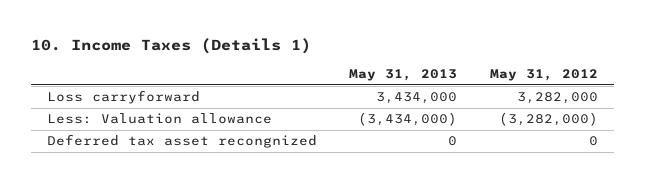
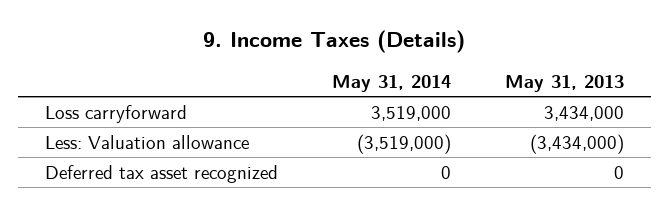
[30,38,311,55] 10. Income Taxes (Details 1) -> [203,30,466,54] 9. Income Taxes (Details)
[489,69,598,82] May 31, 2012 -> none
none -> [331,74,451,92] May 31, 2014
[47,134,318,149] Deferred tax asset recongnized -> [44,164,278,183] Deferred tax asset recognized

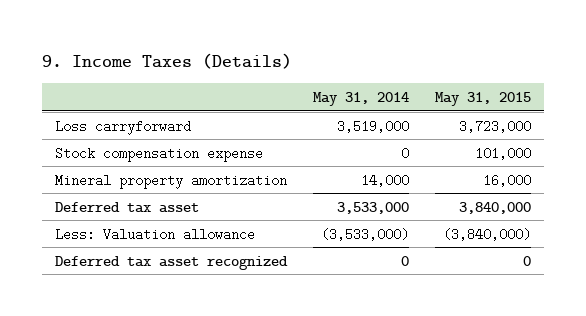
[504,74,624,92] May 31, 2013 -> none
none -> [435,91,532,106] May 31, 2015
none -> [55,146,264,162] Stock compensation expense
none -> [55,173,288,189] Mineral property amortization
none -> [55,201,200,213] Deferred tax asset
[356,133,451,154] (3,519,000) -> [321,227,410,241] (3,533,000)

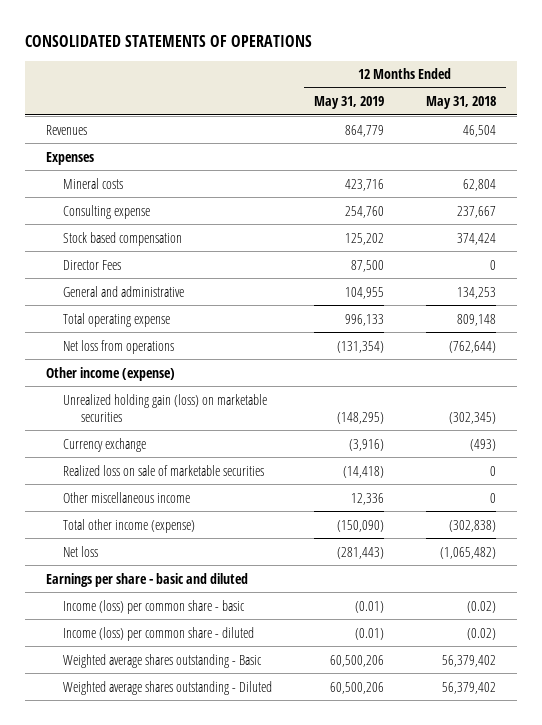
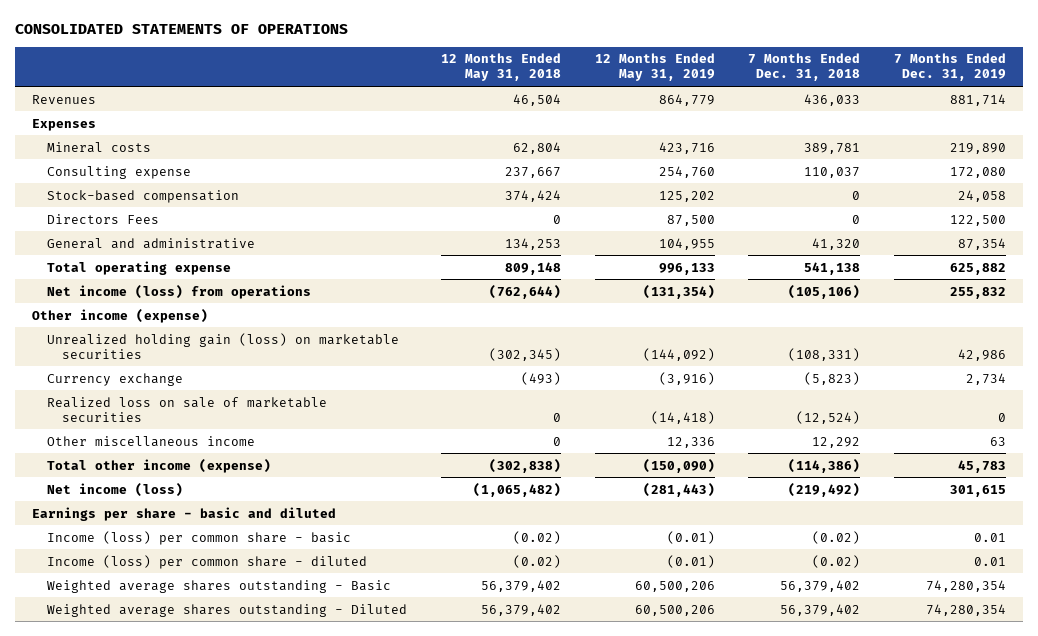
none -> [748,53,861,82] 7 Months Ended Dec. 31, 2018
none -> [894,53,1007,82] 7 Months Ended Dec. 31, 2019
[63,231,183,246] Stock based compensation -> [46,189,239,203] Stock-based compensation
[63,259,122,270] Director Fees -> [46,213,159,224] Directors Fees
[63,339,175,354] Net loss from operations -> [46,284,311,299] Net income (loss) from operations
[337,411,385,424] (148,295) -> [642,347,715,361] (144,092)
[63,545,99,557] Net loss -> [46,482,183,497] Net income (loss)

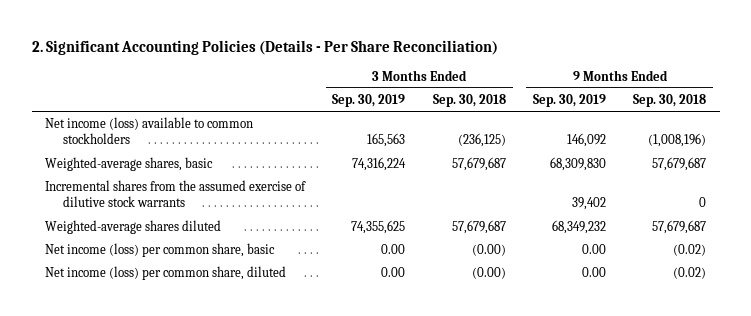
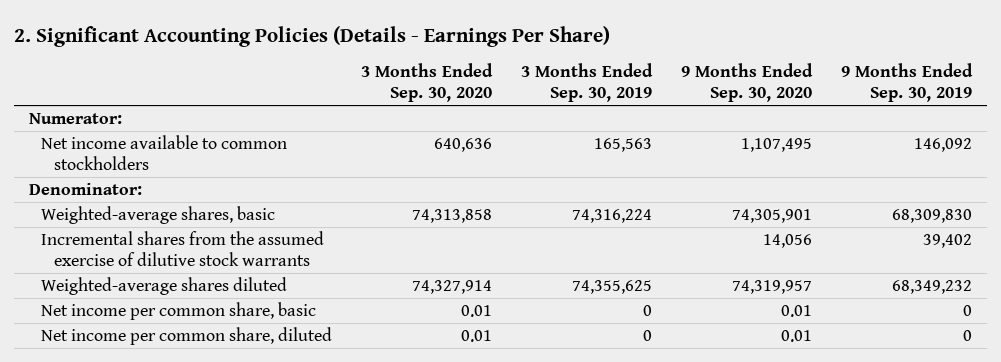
[31,39,498,55] 2. Significant Accounting Policies (Details - Per Share Reconciliation) -> [14,25,611,47] 2. Significant Accounting Policies (Details - Earnings Per Share)
[432,94,506,108] Sep. 30, 2018 -> none
[633,94,707,108] Sep. 30, 2018 -> none
none -> [361,63,494,103] 3 Months Ended Sep. 30, 2020
none -> [681,63,814,103] 9 Months Ended Sep. 30, 2020
none -> [28,112,122,124] Numerator:
[45,117,254,145] Net income (loss) available to common stockholders -> [41,134,288,170] Net income available to common stockholders
none -> [28,182,142,195] Denominator:
[45,243,276,258] Net income (loss) per common share, basic -> [41,301,317,320] Net income per common share, basic
[381,244,406,255] 0.00 -> [643,304,653,316] 0
[581,244,606,255] 0.00 -> [963,304,973,316] 0
[45,266,287,281] Net income (loss) per common share, diluted -> [41,326,333,345] Net income per common share, diluted
[381,267,406,278] 0.00 -> [643,329,653,341] 0
[581,267,606,278] 0.00 -> [963,329,973,341] 0

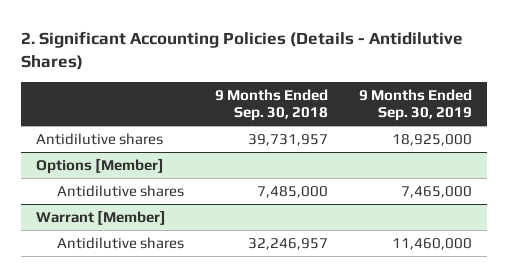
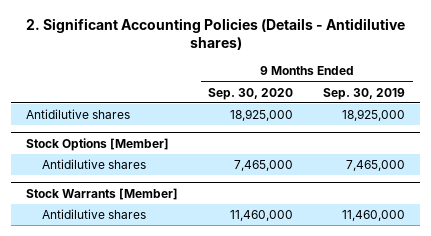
[20,30,463,70] 2. Significant Accounting Policies (Details - Antidilutive Shares) -> [25,17,405,51] 2. Significant Accounting Policies (Details - Antidilutive shares)
[214,88,328,122] 9 Months Ended Sep. 30, 2018 -> none
none -> [208,87,294,100] Sep. 30, 2020
[36,157,165,174] Options [Member] -> [25,137,169,151] Stock Options [Member]
[36,209,167,225] Warrant [Member] -> [25,187,178,200] Stock Warrants [Member]

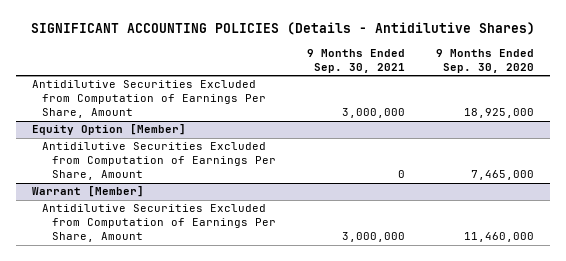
[25,17,405,51] 2. Significant Accounting Policies (Details - Antidilutive shares) -> [31,22,536,36] SIGNIFICANT ACCOUNTING POLICIES (Details - Antidilutive Shares)
[323,87,406,100] Sep. 30, 2019 -> none
none -> [307,48,406,73] 9 Months Ended Sep. 30, 2021
[25,109,130,120] Antidilutive shares -> [31,80,266,119] Antidilutive Securities Excluded from Computation of Earnings Per Share, Amount
[25,137,169,151] Stock Options [Member] -> [31,124,186,136] Equity Option [Member]
[41,159,146,170] Antidilutive shares -> [41,142,277,181] Antidilutive Securities Excluded from Computation of Earnings Per Share, Amount
[25,187,178,200] Stock Warrants [Member] -> [31,186,144,198] Warrant [Member]
[41,209,146,220] Antidilutive shares -> [41,204,277,243] Antidilutive Securities Excluded from Computation of Earnings Per Share, Amount

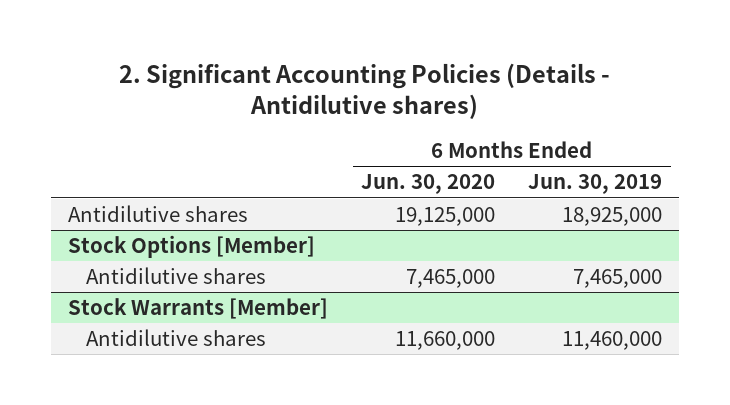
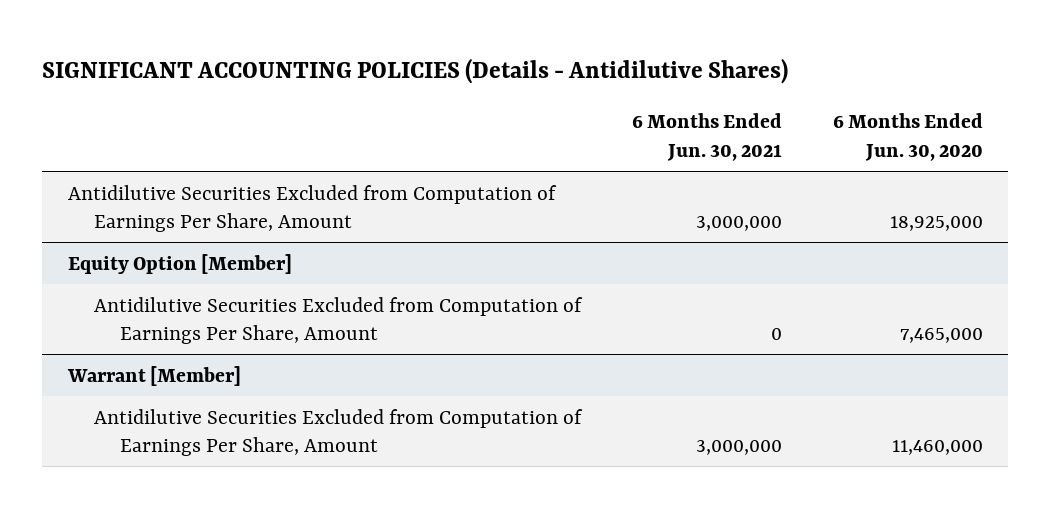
[119,62,611,120] 2. Significant Accounting Policies (Details - Antidilutive shares) -> [42,57,789,84] SIGNIFICANT ACCOUNTING POLICIES (Details - Antidilutive Shares)
[528,174,663,195] Jun. 30, 2019 -> none
none -> [631,113,782,161] 6 Months Ended Jun. 30, 2021
[67,205,248,223] Antidilutive shares -> none
[86,329,267,347] Antidilutive shares -> none
none -> [67,184,557,233] Antidilutive Securities Excluded from Computation of Earnings Per Share, Amount
[67,235,315,259] Stock Options [Member] -> [67,253,292,274] Equity Option [Member]
[86,267,267,285] Antidilutive shares -> [93,296,583,345] Antidilutive Securities Excluded from Computation of Earnings Per Share, Amount
[67,298,328,320] Stock Warrants [Member] -> [66,365,241,386] Warrant [Member]
none -> [93,408,583,457] Antidilutive Securities Excluded from Computation of Earnings Per Share, Amount

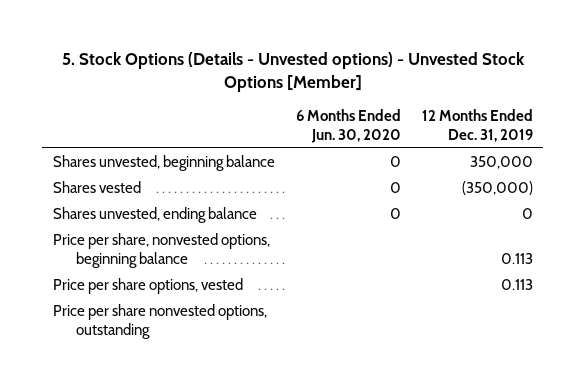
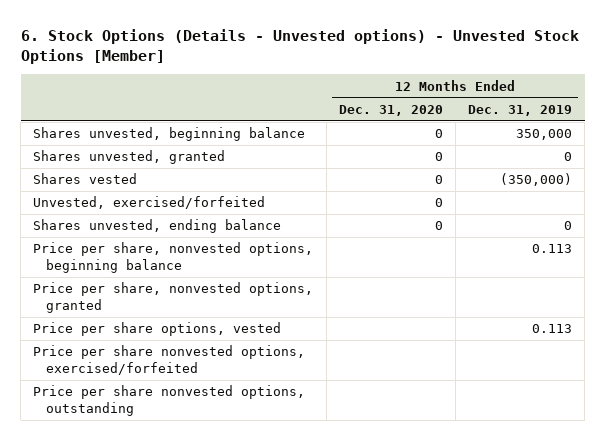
[61,52,525,93] 5. Stock Options (Details - Unvested options) - Unvested Stock Options [Member] -> [20,28,579,65] 6. Stock Options (Details - Unvested options) - Unvested Stock Options [Member]
[295,109,401,143] 6 Months Ended Jun. 30, 2020 -> none
none -> [338,104,443,116] Dec. 31, 2020
none -> [33,150,226,165] Shares unvested, granted
none -> [33,196,266,210] Unvested, exercised/forfeited
none -> [33,282,314,313] Price per share, nonvested options, granted
none -> [33,345,306,375] Price per share nonvested options, exercised/forfeited

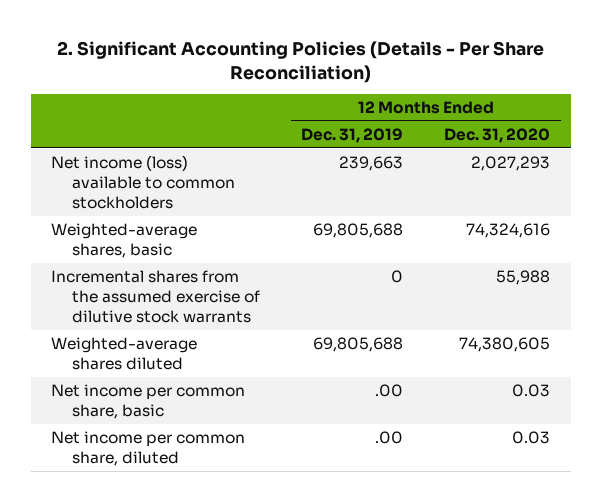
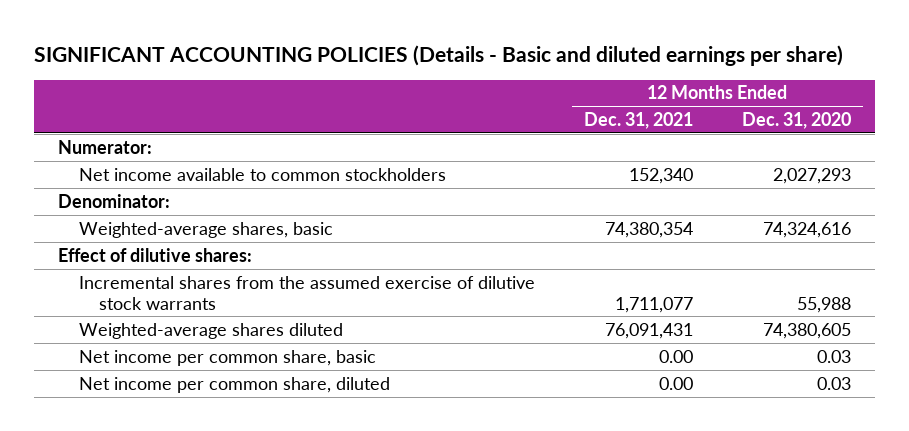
[56,40,544,83] 2. Significant Accounting Policies (Details - Per Share Reconciliation) -> [33,44,843,66] SIGNIFICANT ACCOUNTING POLICIES (Details - Basic and diluted earnings per share)
[301,127,404,143] Dec. 31, 2019 -> none
none -> [583,112,693,130] Dec. 31, 2021
none -> [58,139,153,154] Numerator:
[51,154,236,209] Net income (loss) available to common stockholders -> [78,167,446,181] Net income available to common stockholders
none -> [58,193,171,208] Denominator:
none -> [58,247,253,262] Effect of dilutive shares:

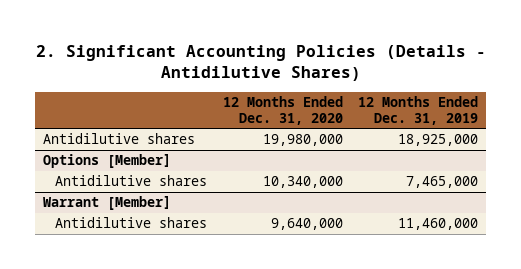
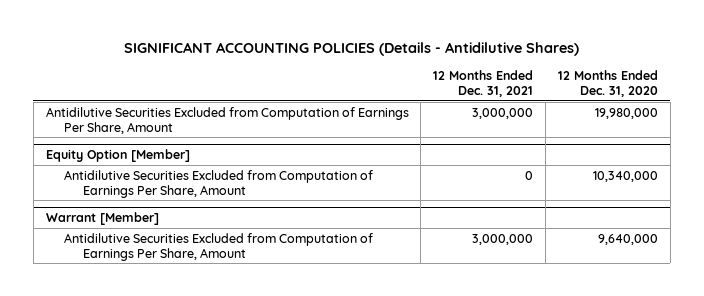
[35,44,486,81] 2. Significant Accounting Policies (Details - Antidilutive Shares) -> [123,41,579,56] SIGNIFICANT ACCOUNTING POLICIES (Details - Antidilutive Shares)
[358,95,479,125] 12 Months Ended Dec. 31, 2019 -> none
none -> [433,70,534,98] 12 Months Ended Dec. 31, 2021
[42,133,195,145] Antidilutive shares -> [45,106,409,134] Antidilutive Securities Excluded from Computation of Earnings Per Share, Amount
[42,154,171,169] Options [Member] -> [45,149,190,163] Equity Option [Member]
[55,175,208,187] Antidilutive shares -> [64,169,374,198] Antidilutive Securities Excluded from Computation of Earnings Per Share, Amount
[55,217,208,229] Antidilutive shares -> [64,232,374,261] Antidilutive Securities Excluded from Computation of Earnings Per Share, Amount

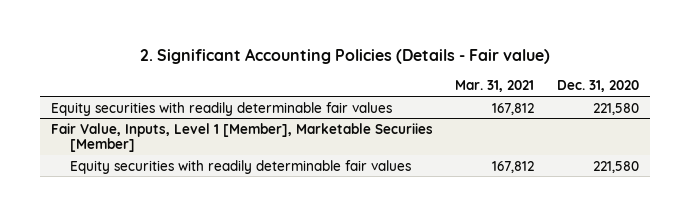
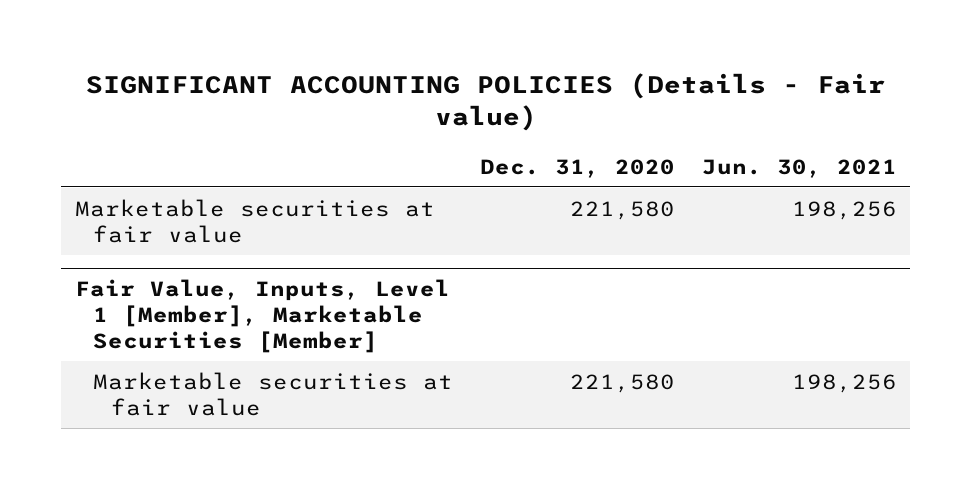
[139,47,550,64] 2. Significant Accounting Policies (Details - Fair value) -> [85,73,885,132] SIGNIFICANT ACCOUNTING POLICIES (Details - Fair value)
[455,80,535,93] Mar. 31, 2021 -> none
none -> [701,158,897,178] Jun. 30, 2021
[50,101,392,116] Equity securities with readily determinable fair values -> [74,198,435,243] Marketable securities at fair value
[50,122,433,153] Fair Value, Inputs, Level 1 [Member], Marketable Securiies [Member] -> [74,278,450,353] Fair Value, Inputs, Level 1 [Member], Marketable Securities [Member]
[70,159,412,174] Equity securities with readily determinable fair values -> [92,371,453,416] Marketable securities at fair value

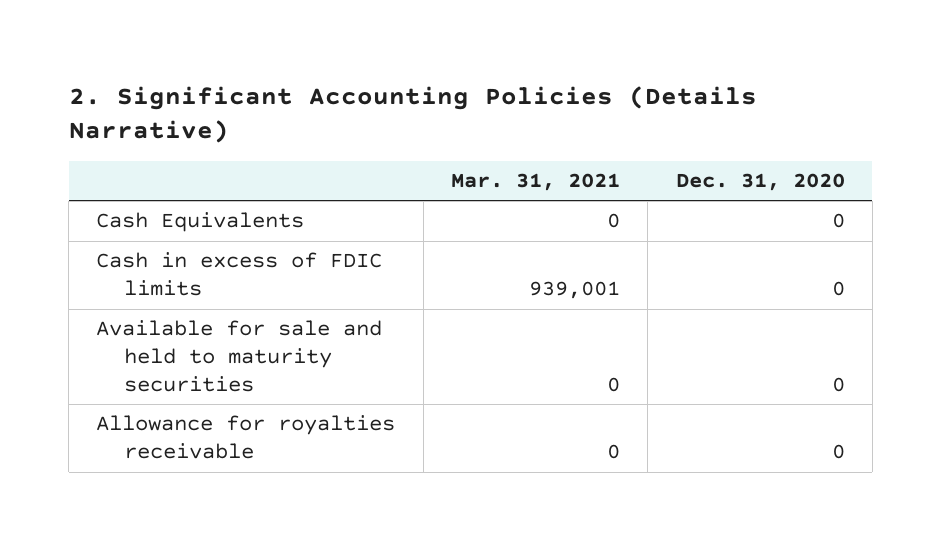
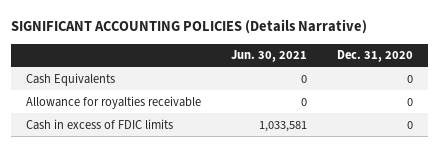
[68,85,757,144] 2. Significant Accounting Policies (Details Narrative) -> [11,18,368,34] SIGNIFICANT ACCOUNTING POLICIES (Details Narrative)
[451,173,621,192] Mar. 31, 2021 -> none
none -> [230,50,307,63] Jun. 30, 2021
[96,320,383,393] Available for sale and held to maturity securities -> none
[96,252,383,297] Cash in excess of FDIC limits -> [26,118,174,130] Cash in excess of FDIC limits

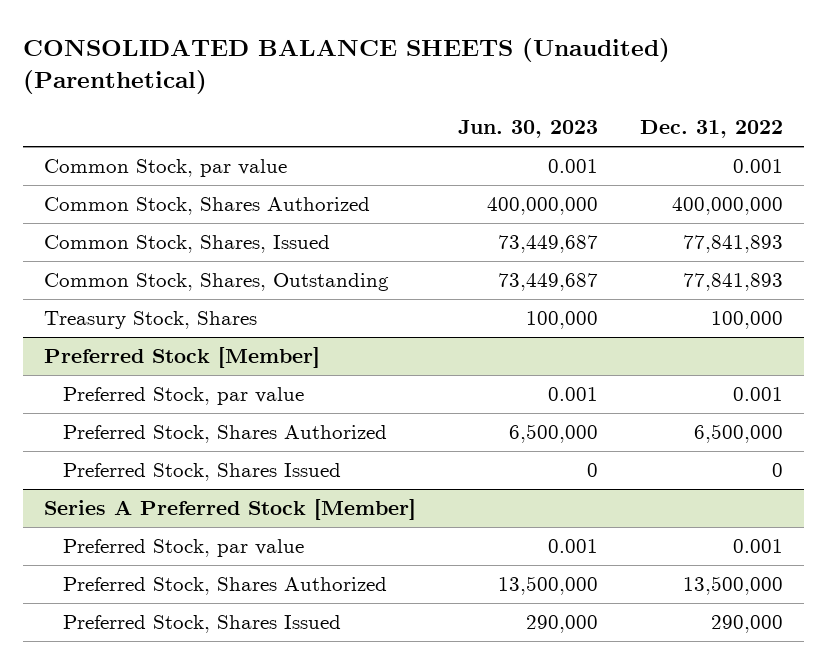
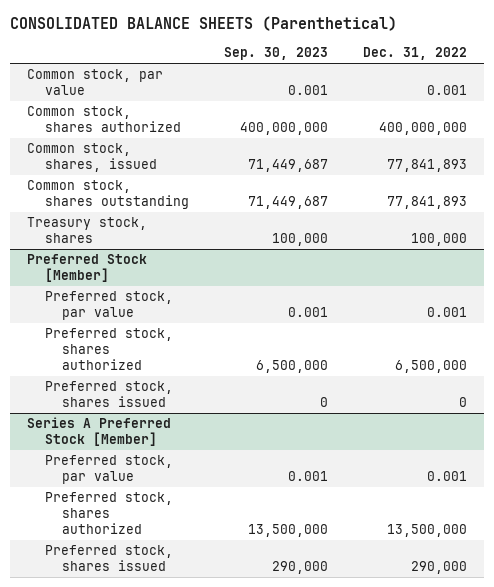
[23,37,671,94] CONSOLIDATED BALANCE SHEETS (Unaudited) (Parenthetical) -> [10,16,398,32] CONSOLIDATED BALANCE SHEETS (Parenthetical)
[458,120,599,139] Jun. 30, 2023 -> none
none -> [223,47,328,61] Sep. 30, 2023
[44,159,288,178] Common Stock, par value -> [27,69,164,95] Common stock, par value
[44,197,371,216] Common Stock, Shares Authorized -> [27,106,181,132] Common stock, shares authorized
[44,235,331,254] Common Stock, Shares, Issued -> [27,143,157,172] Common stock, shares, issued
[44,273,390,292] Common Stock, Shares, Outstanding -> [27,180,189,209] Common stock, shares outstanding
[44,311,258,330] Treasury Stock, Shares -> [27,217,148,243] Treasury stock, shares
[62,387,304,406] Preferred Stock, par value -> [44,291,173,320] Preferred stock, par value
[62,425,387,444] Preferred Stock, Shares Authorized -> [44,328,173,370] Preferred stock, shares authorized
[62,463,341,482] Preferred Stock, Shares Issued -> [44,381,173,407] Preferred stock, shares issued
[62,539,304,558] Preferred Stock, par value -> [44,455,173,484] Preferred stock, par value
[62,577,387,596] Preferred Stock, Shares Authorized -> [44,492,173,534] Preferred stock, shares authorized
[62,615,341,634] Preferred Stock, Shares Issued -> [44,545,173,571] Preferred stock, shares issued

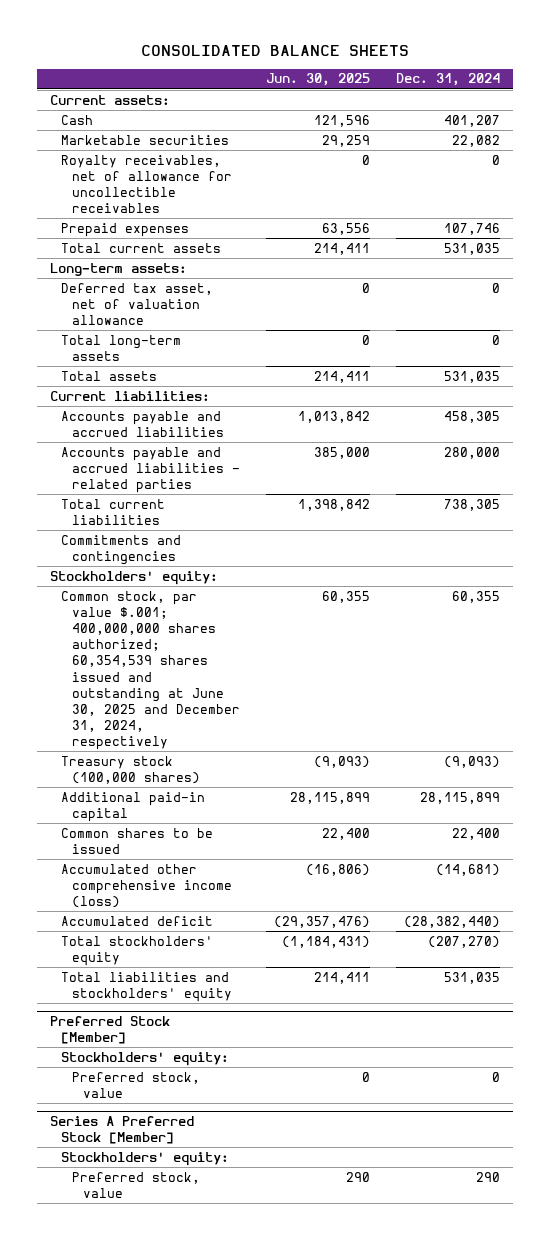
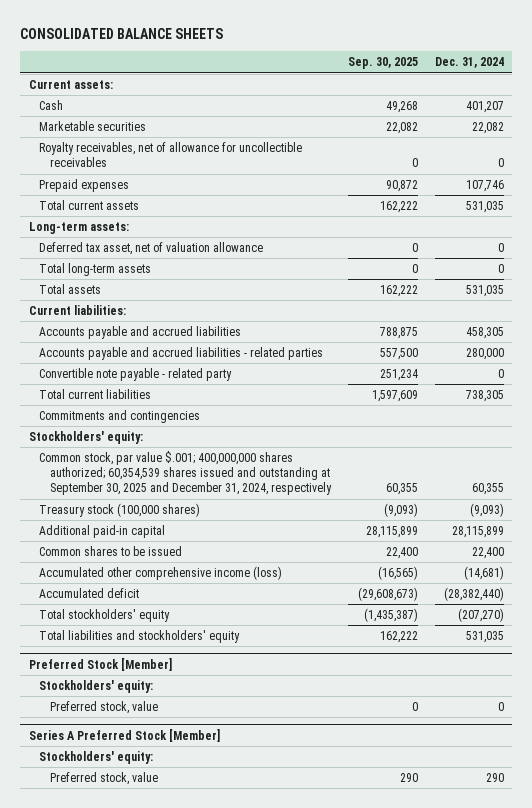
[266,73,371,87] Jun. 30, 2025 -> none
none -> [347,57,418,70] Sep. 30, 2025
none -> [39,367,233,381] Convertible note payable - related party
[61,590,241,751] Common stock, par value $.001; 400,000,000 shares authorized; 60,354,539 shares issued and outstanding at June 30, 2025 and December 31, 2024, respectively -> [39,450,333,496] Common stock, par value $.001; 400,000,000 shares authorized; 60,354,539 shares issued and outstanding at September 30, 2025 and December 31, 2024, respectively

